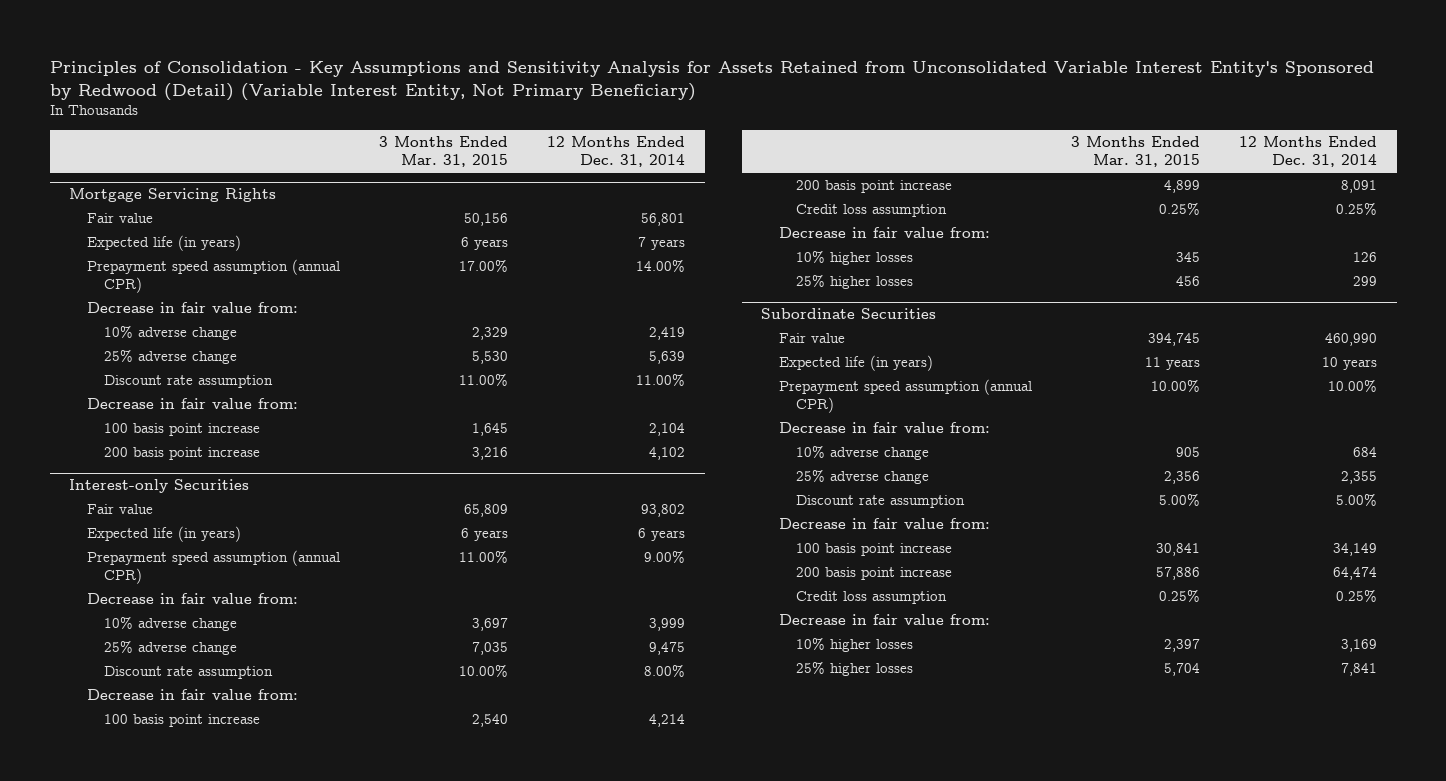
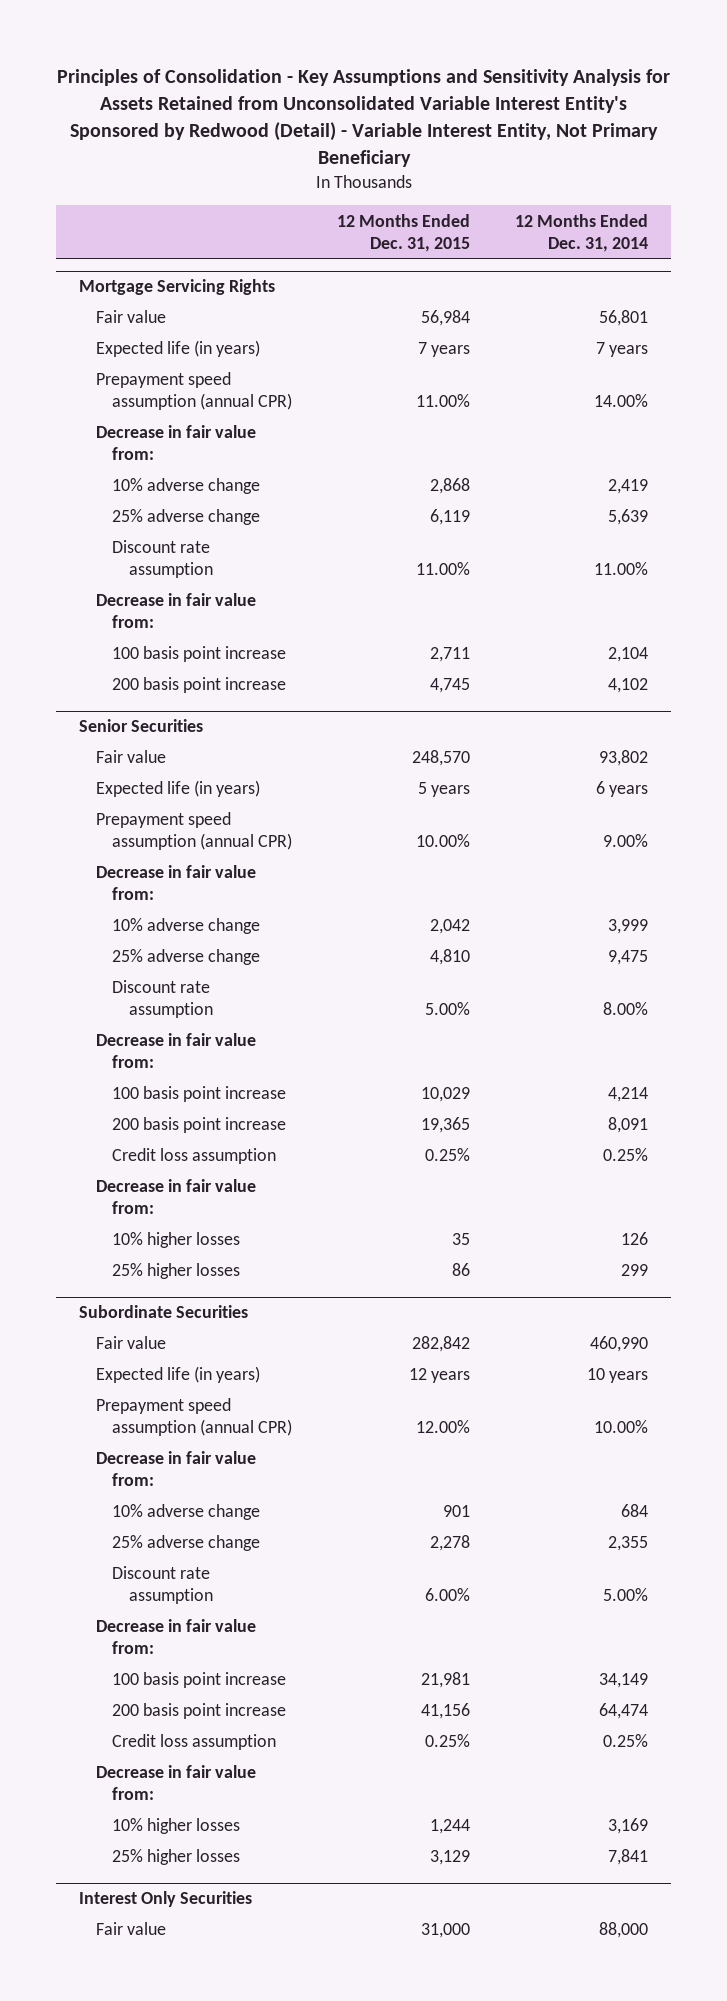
[49,60,1374,101] Principles of Consolidation - Key Assumptions and Sensitivity Analysis for Assets Retained from Unconsolidated Variable Interest Entity's Sponsored by Redwood (Detail) (Variable Interest Entity, Not Primary Beneficiary) -> [56,69,670,168] Principles of Consolidation - Key Assumptions and Sensitivity Analysis for Assets Retained from Unconsolidated Variable Interest Entity's Sponsored by Redwood (Detail) - Variable Interest Entity, Not Primary Beneficiary
[378,136,508,168] 3 Months Ended Mar. 31, 2015 -> none
none -> [337,213,471,252] 12 Months Ended Dec. 31, 2015
[69,479,250,494] Interest-only Securities -> none
none -> [78,719,203,733] Senior Securities
none -> [78,1891,252,1908] Interest Only Securities
none -> [95,1922,166,1936] Fair value

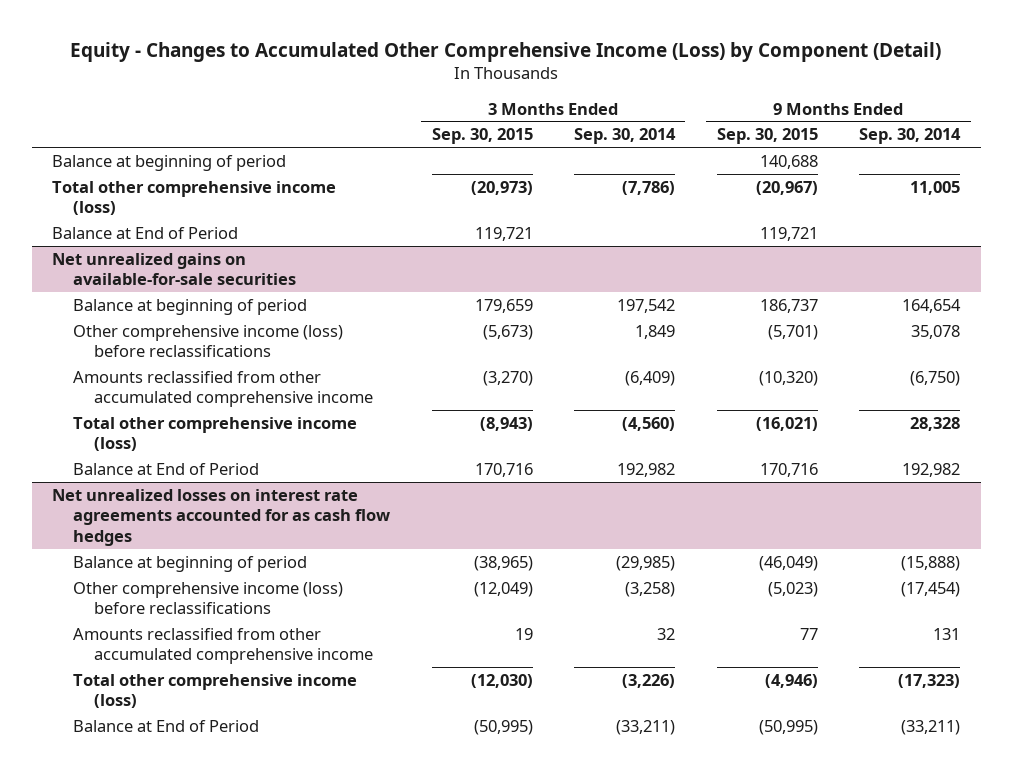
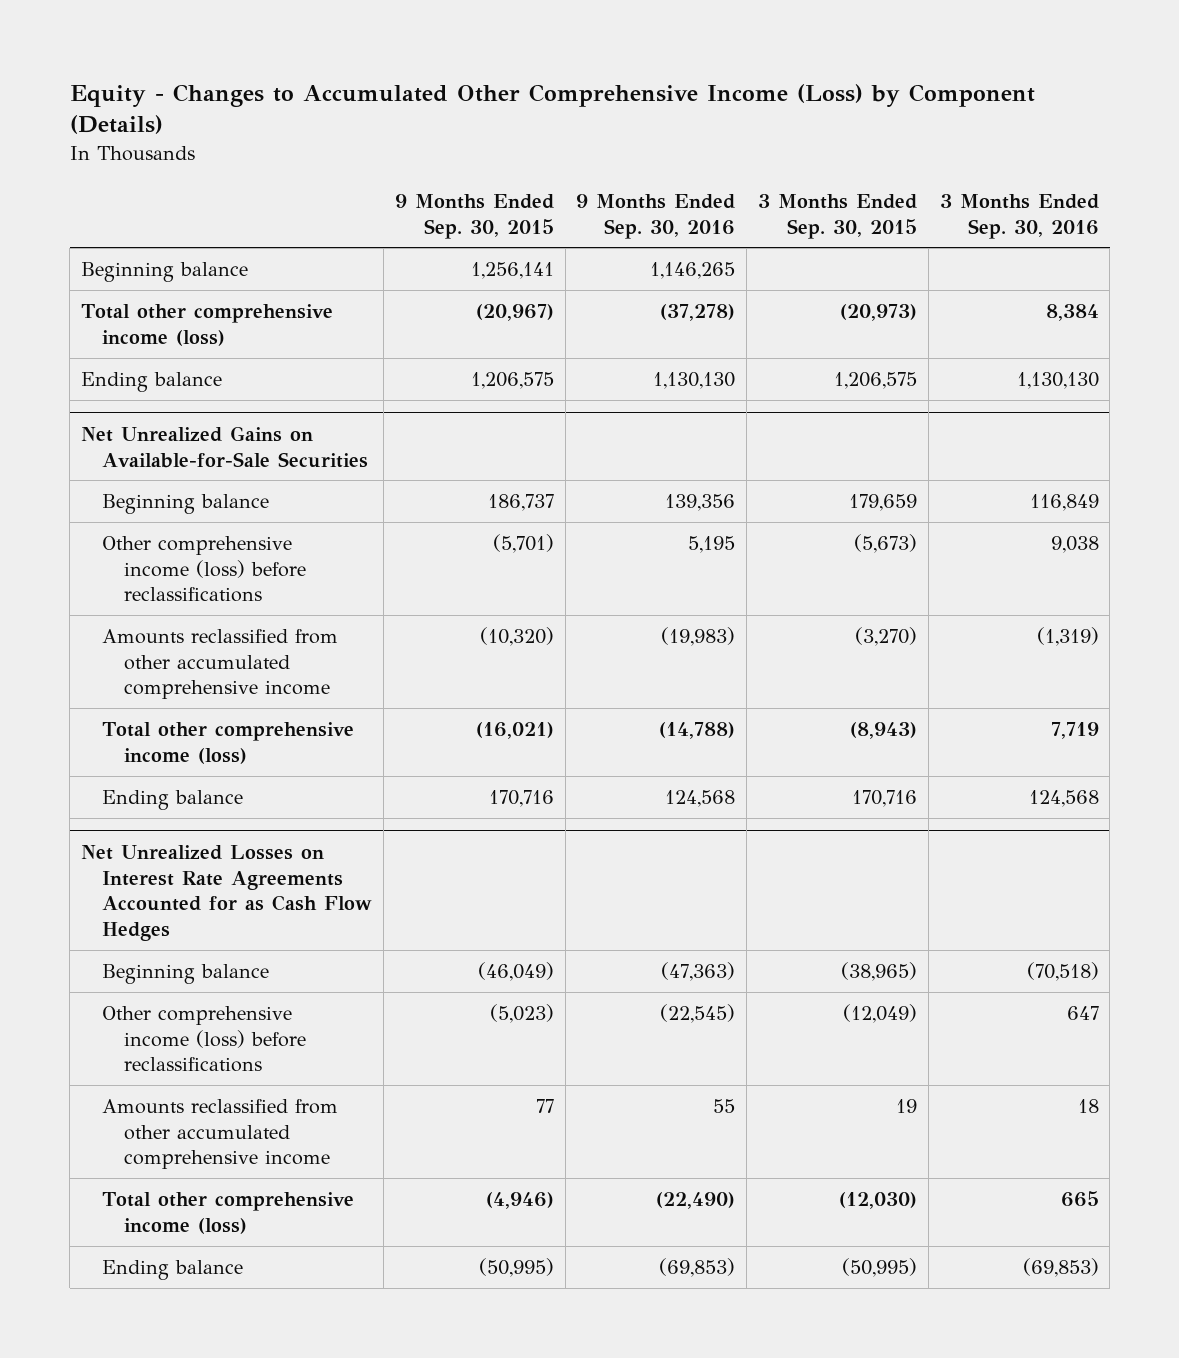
[70,42,942,63] Equity - Changes to Accumulated Other Comprehensive Income (Loss) by Component (Detail) -> [69,83,1035,135] Equity - Changes to Accumulated Other Comprehensive Income (Loss) by Component (Details)
[574,128,677,145] Sep. 30, 2014 -> none
[859,128,962,145] Sep. 30, 2014 -> none
none -> [576,193,736,239] 9 Months Ended Sep. 30, 2016
none -> [939,193,1099,239] 3 Months Ended Sep. 30, 2016
[52,154,287,171] Balance at beginning of period -> none
none -> [80,261,248,282] Beginning balance
[52,226,239,239] Balance at End of Period -> none
none -> [80,371,222,392] Ending balance
[52,252,297,286] Net unrealized gains on available-for-sale securities -> [80,425,369,468] Net Unrealized Gains on Available-for-Sale Securities
[73,298,308,315] Balance at beginning of period -> [102,493,270,514] Beginning balance
[73,462,260,475] Balance at End of Period -> [102,789,244,810] Ending balance
[52,488,391,546] Net unrealized losses on interest rate agreements accounted for as cash flow hedges -> [80,844,373,942] Net Unrealized Losses on Interest Rate Agreements Accounted for as Cash Flow Hedges
[73,555,308,572] Balance at beginning of period -> [102,963,270,984] Beginning balance
[73,719,260,732] Balance at End of Period -> [102,1259,244,1280] Ending balance

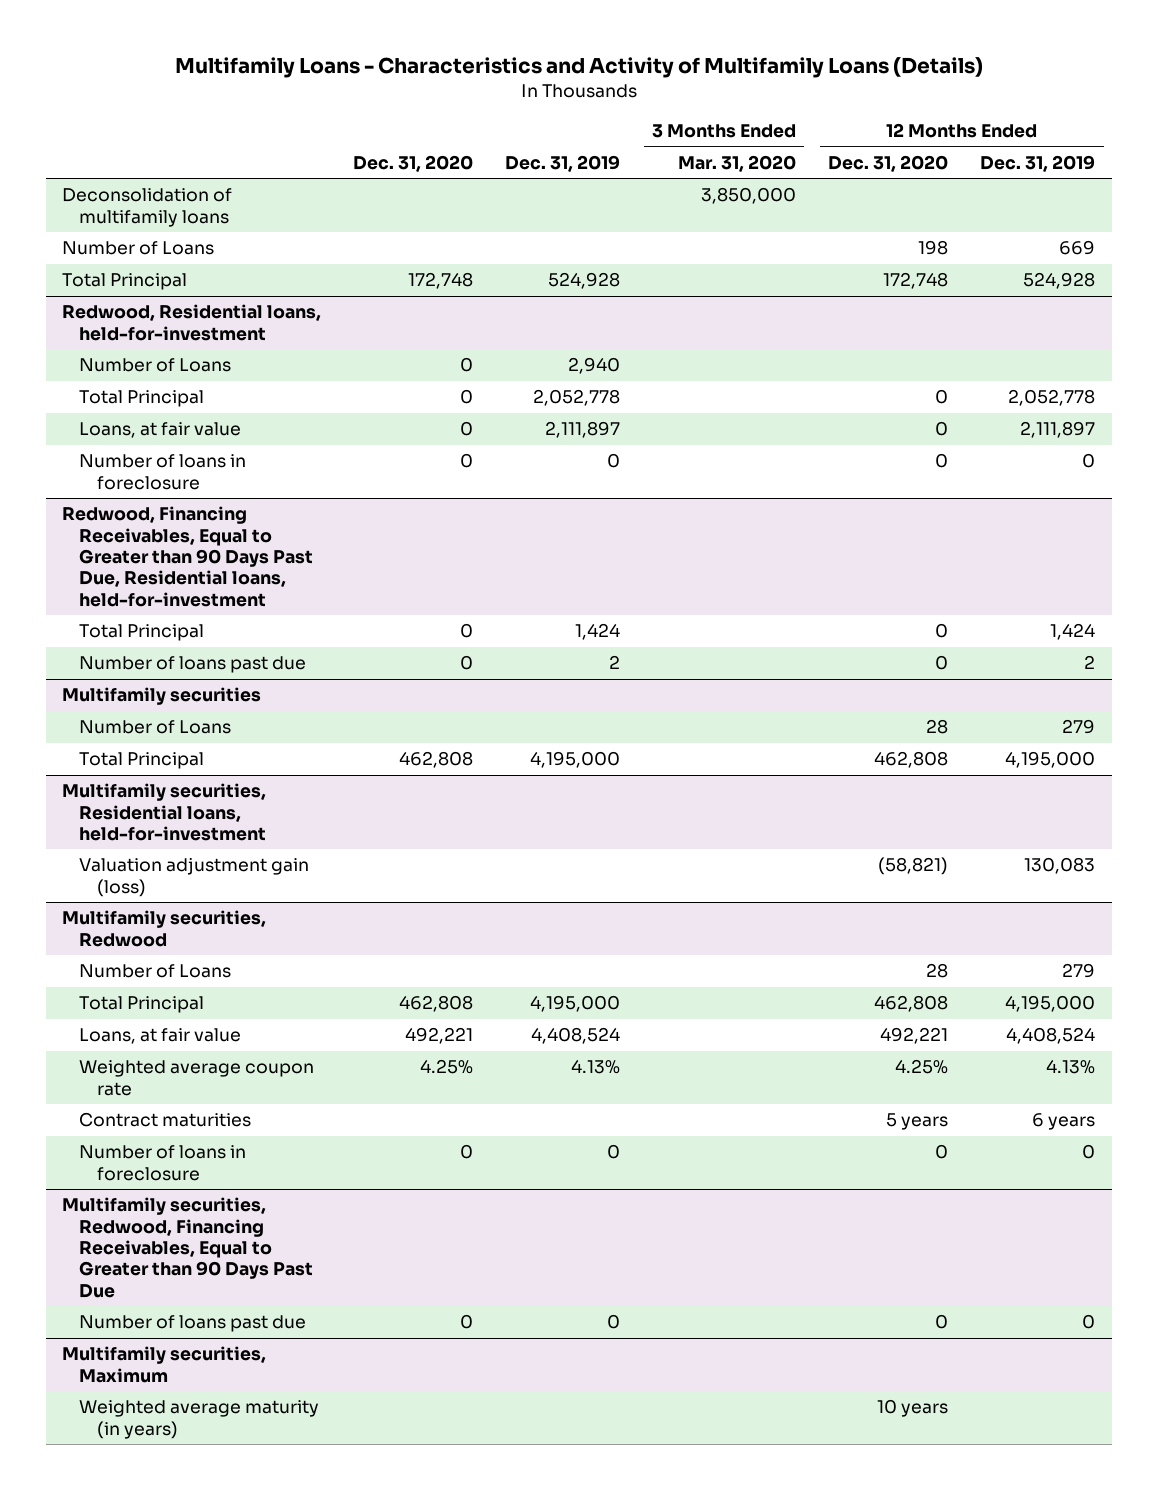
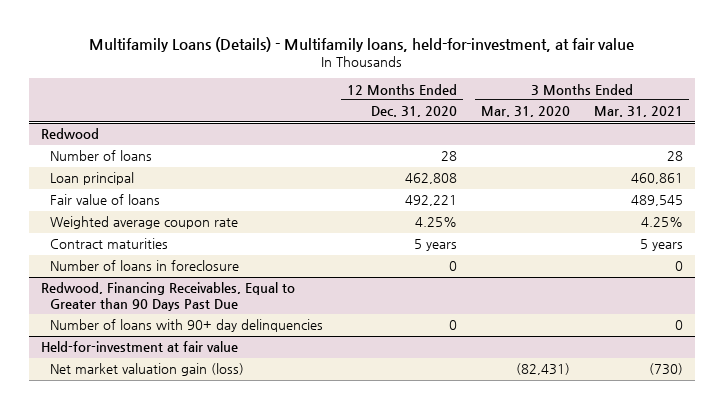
[174,57,983,79] Multifamily Loans - Characteristics and Activity of Multifamily Loans (Details) -> [89,36,635,52] Multifamily Loans (Details) - Multifamily loans, held-for-investment, at fair value
[353,154,474,172] Dec. 31, 2020 -> none
[505,154,621,172] Dec. 31, 2019 -> none
[980,154,1096,172] Dec. 31, 2019 -> none
none -> [594,106,684,118] Mar. 31, 2021
[62,188,233,227] Deconsolidation of multifamily loans -> none
[62,304,322,341] Redwood, Residential loans, held-for-investment -> none
[79,358,232,373] Number of Loans -> none
[79,390,205,408] Total Principal -> none
[79,454,247,490] Number of loans in foreclosure -> none
[62,506,314,607] Redwood, Financing Receivables, Equal to Greater than 90 Days Past Due, Residential loans, held-for-investment -> none
[79,624,205,642] Total Principal -> none
[79,656,307,674] Number of loans past due -> none
[62,687,262,706] Multifamily securities -> none
[79,720,232,735] Number of Loans -> none
[79,752,205,770] Total Principal -> none
[62,783,267,841] Multifamily securities, Residential loans, held-for-investment -> none
[79,857,310,897] Valuation adjustment gain (loss) -> none
[62,910,267,947] Multifamily securities, Redwood -> none
[79,964,232,979] Number of Loans -> none
[79,996,205,1014] Total Principal -> none
[79,1028,242,1045] Loans, at fair value -> none
none -> [41,128,100,140] Redwood
[62,241,215,256] Number of Loans -> [50,150,153,162] Number of loans
[918,240,949,256] 198 -> [441,151,458,162] 28
[62,273,188,291] Total Principal -> [50,172,135,186] Loan principal
[883,272,949,290] 172,748 -> [405,173,458,185] 462,808
[79,422,242,439] Loans, at fair value -> [50,194,161,206] Fair value of loans
[935,421,949,437] 0 -> [405,195,458,207] 492,221
[62,1346,267,1383] Multifamily securities, Maximum -> none
[79,1400,320,1439] Weighted average maturity (in years) -> none
[62,1197,314,1298] Multifamily securities, Redwood, Financing Receivables, Equal to Greater than 90 Days Past Due -> [41,282,296,311] Redwood, Financing Receivables, Equal to Greater than 90 Days Past Due
[79,1315,307,1333] Number of loans past due -> [50,319,324,333] Number of loans with 90+ day delinquencies
none -> [41,341,239,353] Held-for-investment at fair value
none -> [50,363,245,377] Net market valuation gain (loss)

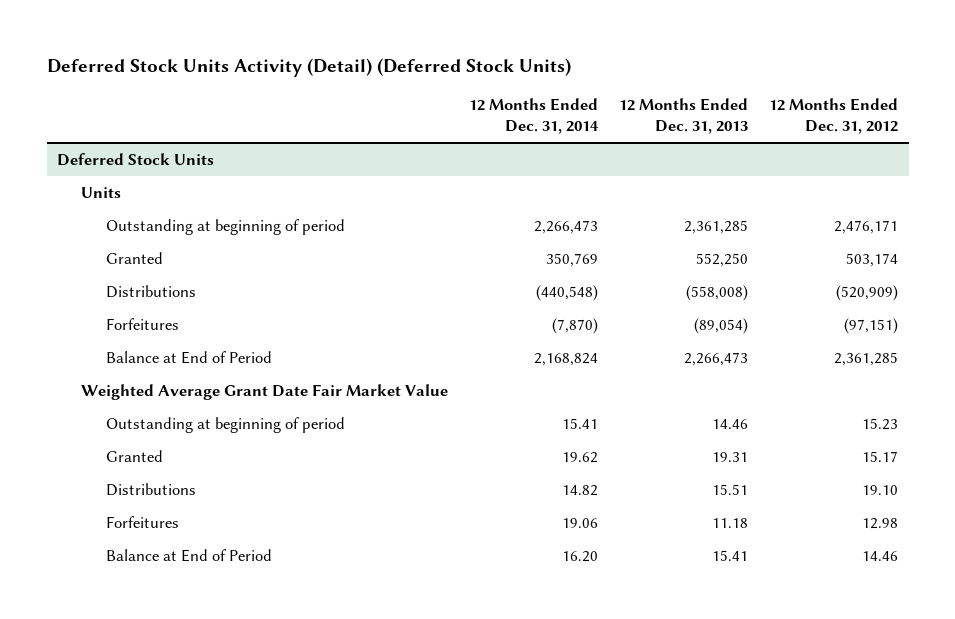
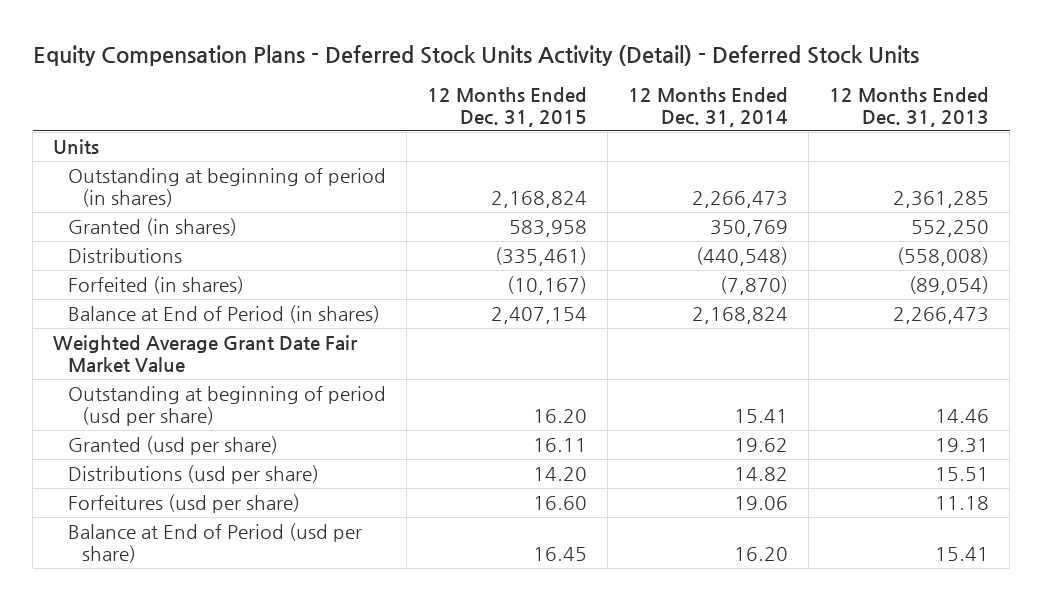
[46,58,571,78] Deferred Stock Units Activity (Detail) (Deferred Stock Units) -> [32,44,919,66] Equity Compensation Plans - Deferred Stock Units Activity (Detail) - Deferred Stock Units
[769,98,899,135] 12 Months Ended Dec. 31, 2012 -> none
none -> [427,87,588,127] 12 Months Ended Dec. 31, 2015
[57,152,215,166] Deferred Stock Units -> none
[105,218,345,235] Outstanding at beginning of period -> [67,167,386,207] Outstanding at beginning of period (in shares)
[105,251,163,264] Granted -> [67,217,237,236] Granted (in shares)
[105,317,179,330] Forfeitures -> [67,275,244,294] Forfeited (in shares)
[105,350,272,364] Balance at End of Period -> [67,304,380,323] Balance at End of Period (in shares)
[105,416,345,433] Outstanding at beginning of period -> [67,385,386,426] Outstanding at beginning of period (usd per share)
[105,449,163,462] Granted -> [67,435,278,455] Granted (usd per share)
[105,482,196,496] Distributions -> [67,464,319,484] Distributions (usd per share)
[105,515,179,528] Forfeitures -> [67,493,300,513] Forfeitures (usd per share)
[105,548,272,562] Balance at End of Period -> [67,522,362,563] Balance at End of Period (usd per share)

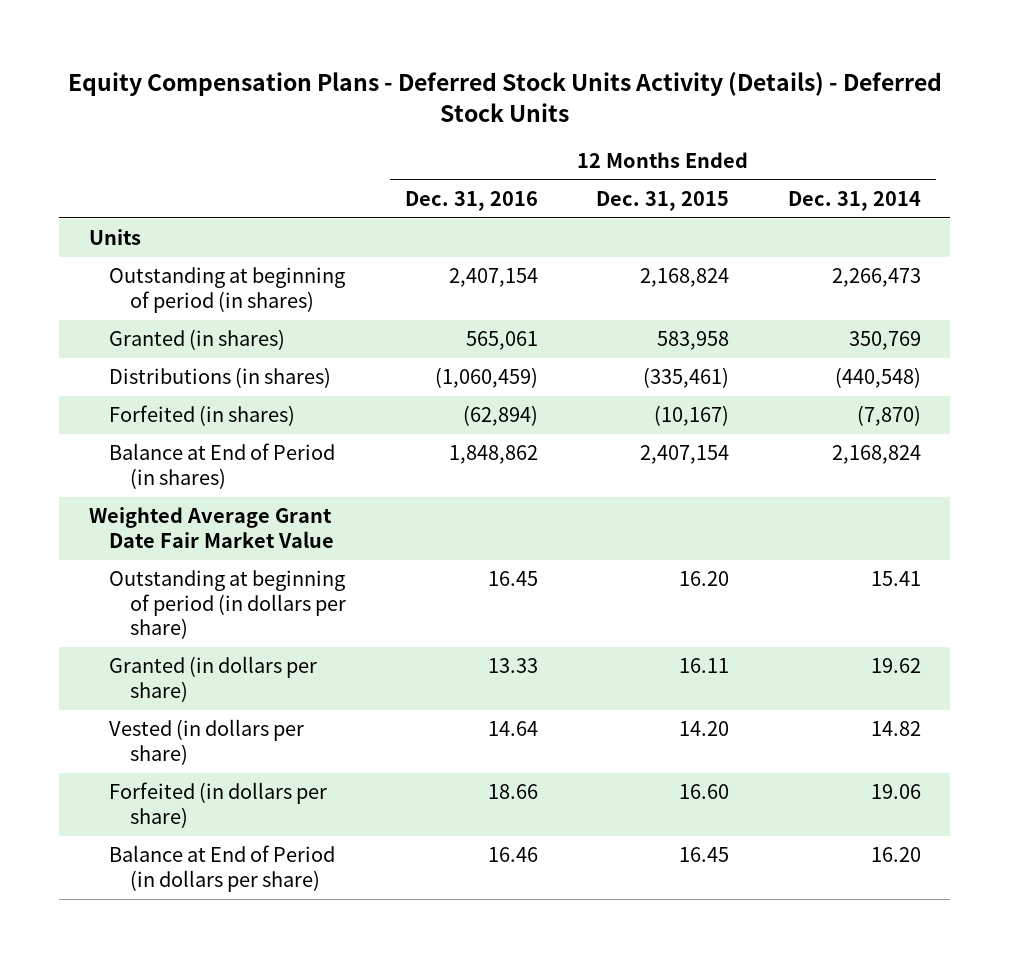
[32,44,919,66] Equity Compensation Plans - Deferred Stock Units Activity (Detail) - Deferred Stock Units -> [67,71,942,122] Equity Compensation Plans - Deferred Stock Units Activity (Details) - Deferred Stock Units
[829,87,990,127] 12 Months Ended Dec. 31, 2013 -> none
none -> [404,191,538,212] Dec. 31, 2016
[67,247,182,263] Distributions -> [109,367,332,389] Distributions (in shares)
[67,385,386,426] Outstanding at beginning of period (usd per share) -> [109,570,347,640] Outstanding at beginning of period (in dollars per share)
[67,435,278,455] Granted (usd per share) -> [109,656,318,702] Granted (in dollars per share)
[67,464,319,484] Distributions (usd per share) -> [109,719,305,765] Vested (in dollars per share)
[67,493,300,513] Forfeitures (usd per share) -> [109,782,328,828] Forfeited (in dollars per share)
[67,522,362,563] Balance at End of Period (usd per share) -> [109,845,336,892] Balance at End of Period (in dollars per share)

